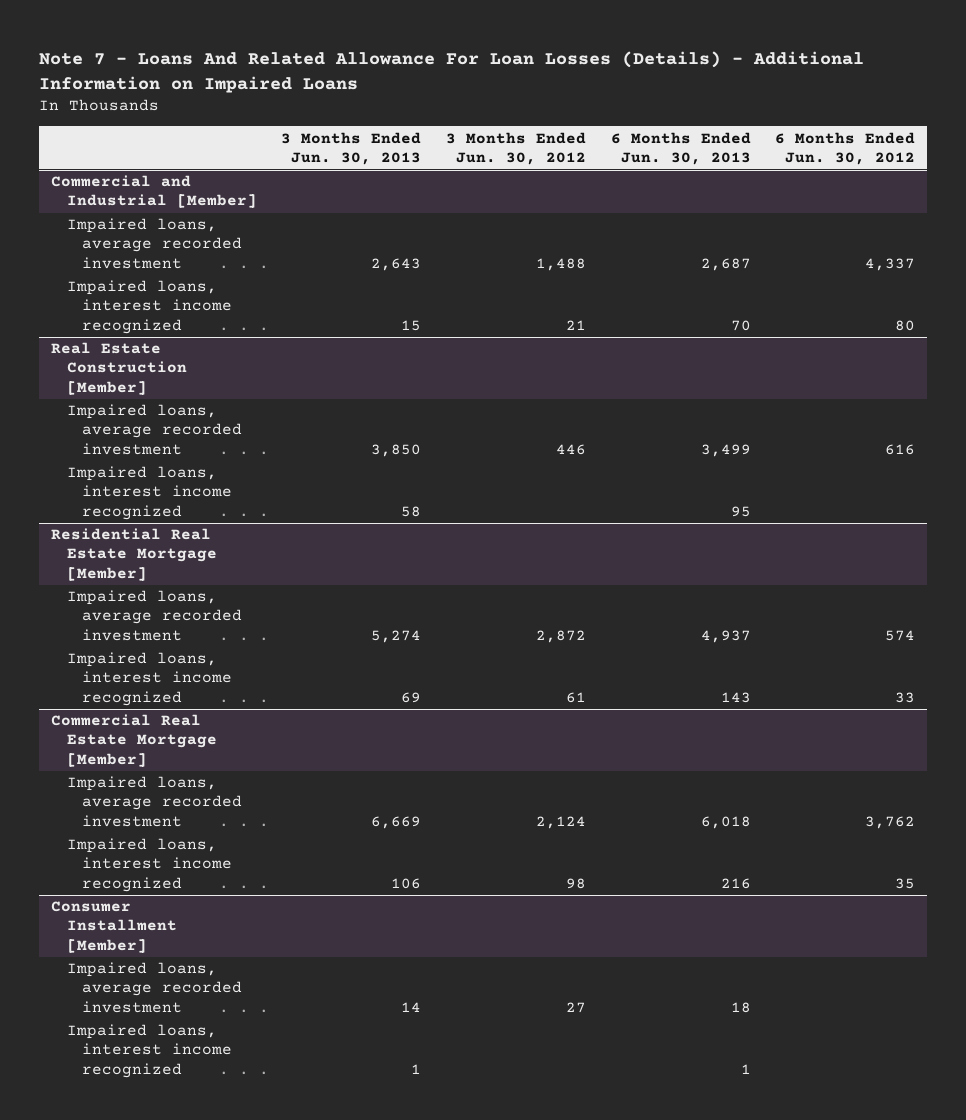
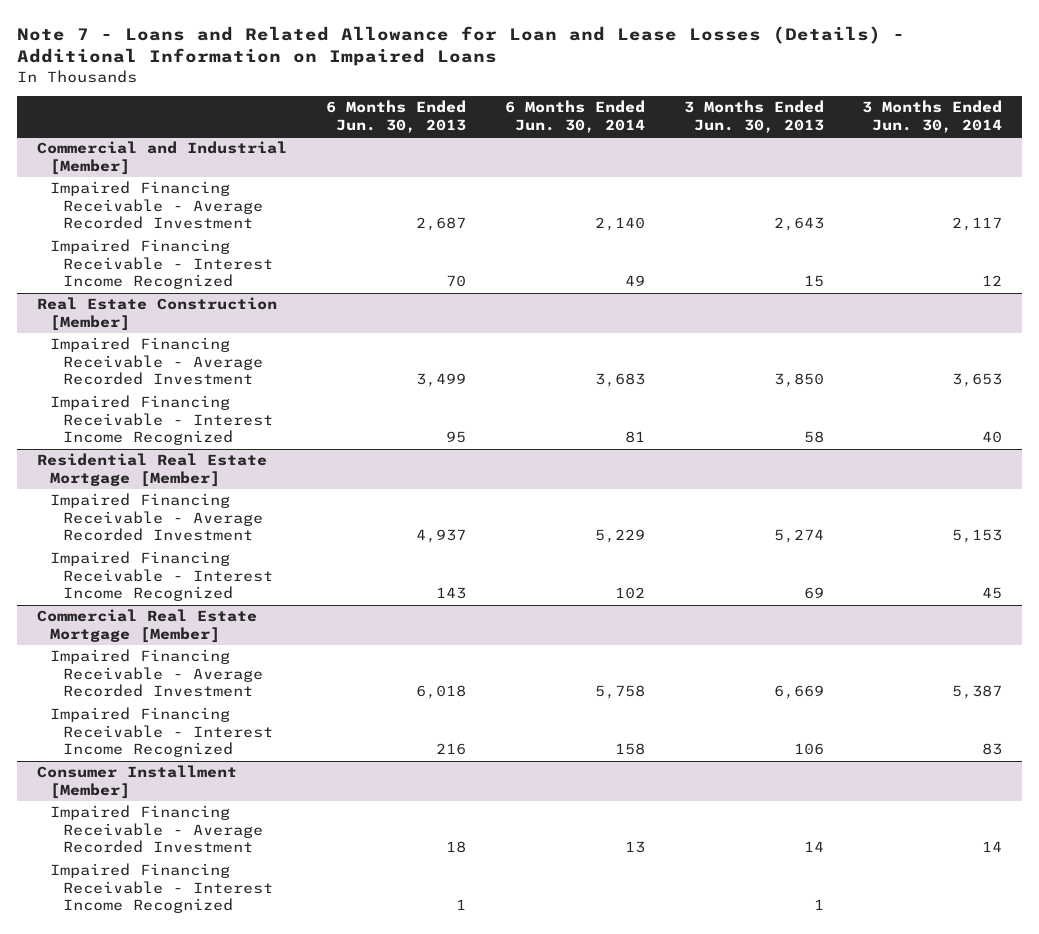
[39,50,865,93] Note 7 - Loans And Related Allowance For Loan Losses (Details) - Additional Information on Impaired Loans -> [17,25,906,67] Note 7 - Loans and Related Allowance for Loan and Lease Losses (Details) - Additional Information on Impaired Loans
[445,131,586,165] 3 Months Ended Jun. 30, 2012 -> none
[775,131,916,165] 6 Months Ended Jun. 30, 2012 -> none
none -> [504,100,645,133] 6 Months Ended Jun. 30, 2014
none -> [862,100,1003,133] 3 Months Ended Jun. 30, 2014
[66,218,243,269] Impaired loans, average recorded investment -> [49,181,263,230] Impaired Financing Receivable - Average Recorded Investment
[66,280,233,334] Impaired loans, interest income recognized -> [49,239,273,290] Impaired Financing Receivable - Interest Income Recognized
[66,404,243,455] Impaired loans, average recorded investment -> [49,337,263,386] Impaired Financing Receivable - Average Recorded Investment
[66,466,233,520] Impaired loans, interest income recognized -> [49,395,273,446] Impaired Financing Receivable - Interest Income Recognized
[66,590,243,641] Impaired loans, average recorded investment -> [49,493,263,542] Impaired Financing Receivable - Average Recorded Investment
[66,652,233,706] Impaired loans, interest income recognized -> [49,551,273,602] Impaired Financing Receivable - Interest Income Recognized
[66,776,243,827] Impaired loans, average recorded investment -> [49,649,263,698] Impaired Financing Receivable - Average Recorded Investment
[66,838,233,892] Impaired loans, interest income recognized -> [49,707,273,758] Impaired Financing Receivable - Interest Income Recognized
[66,962,243,1013] Impaired loans, average recorded investment -> [49,805,263,854] Impaired Financing Receivable - Average Recorded Investment
[66,1024,233,1078] Impaired loans, interest income recognized -> [49,863,273,914] Impaired Financing Receivable - Interest Income Recognized

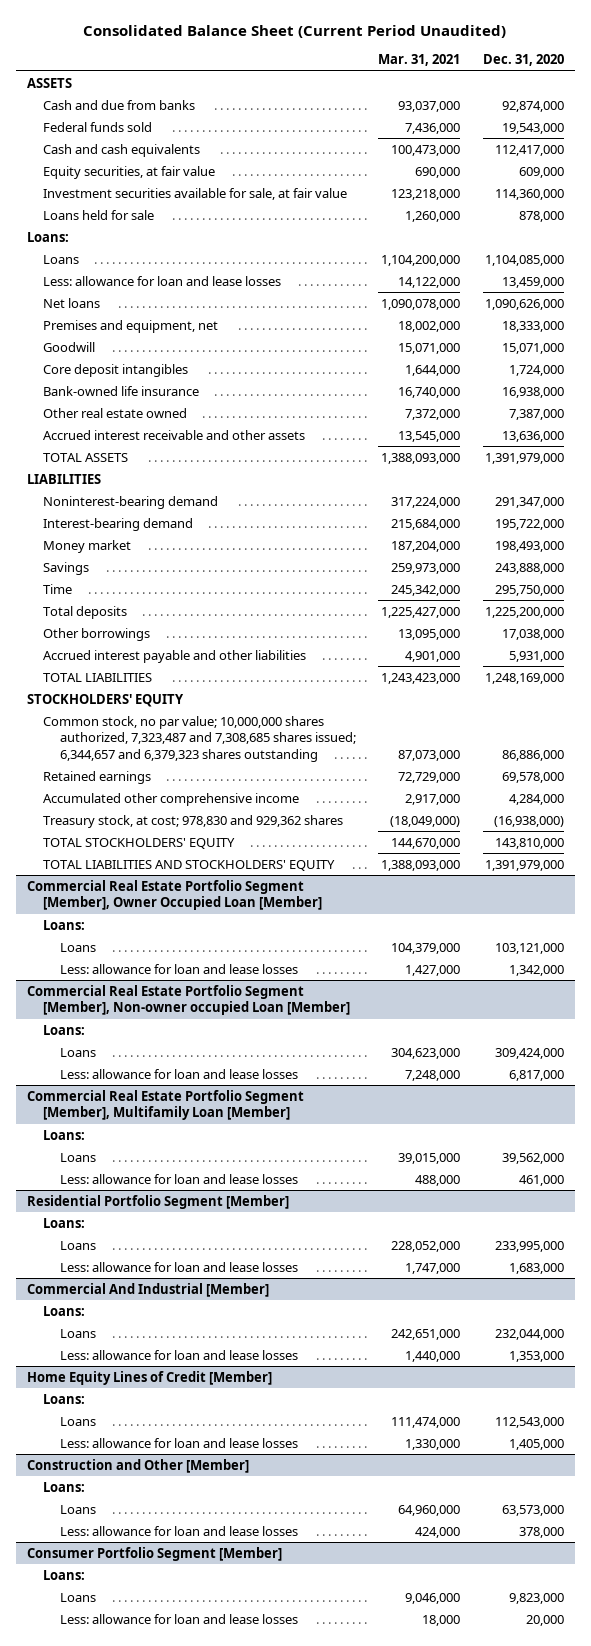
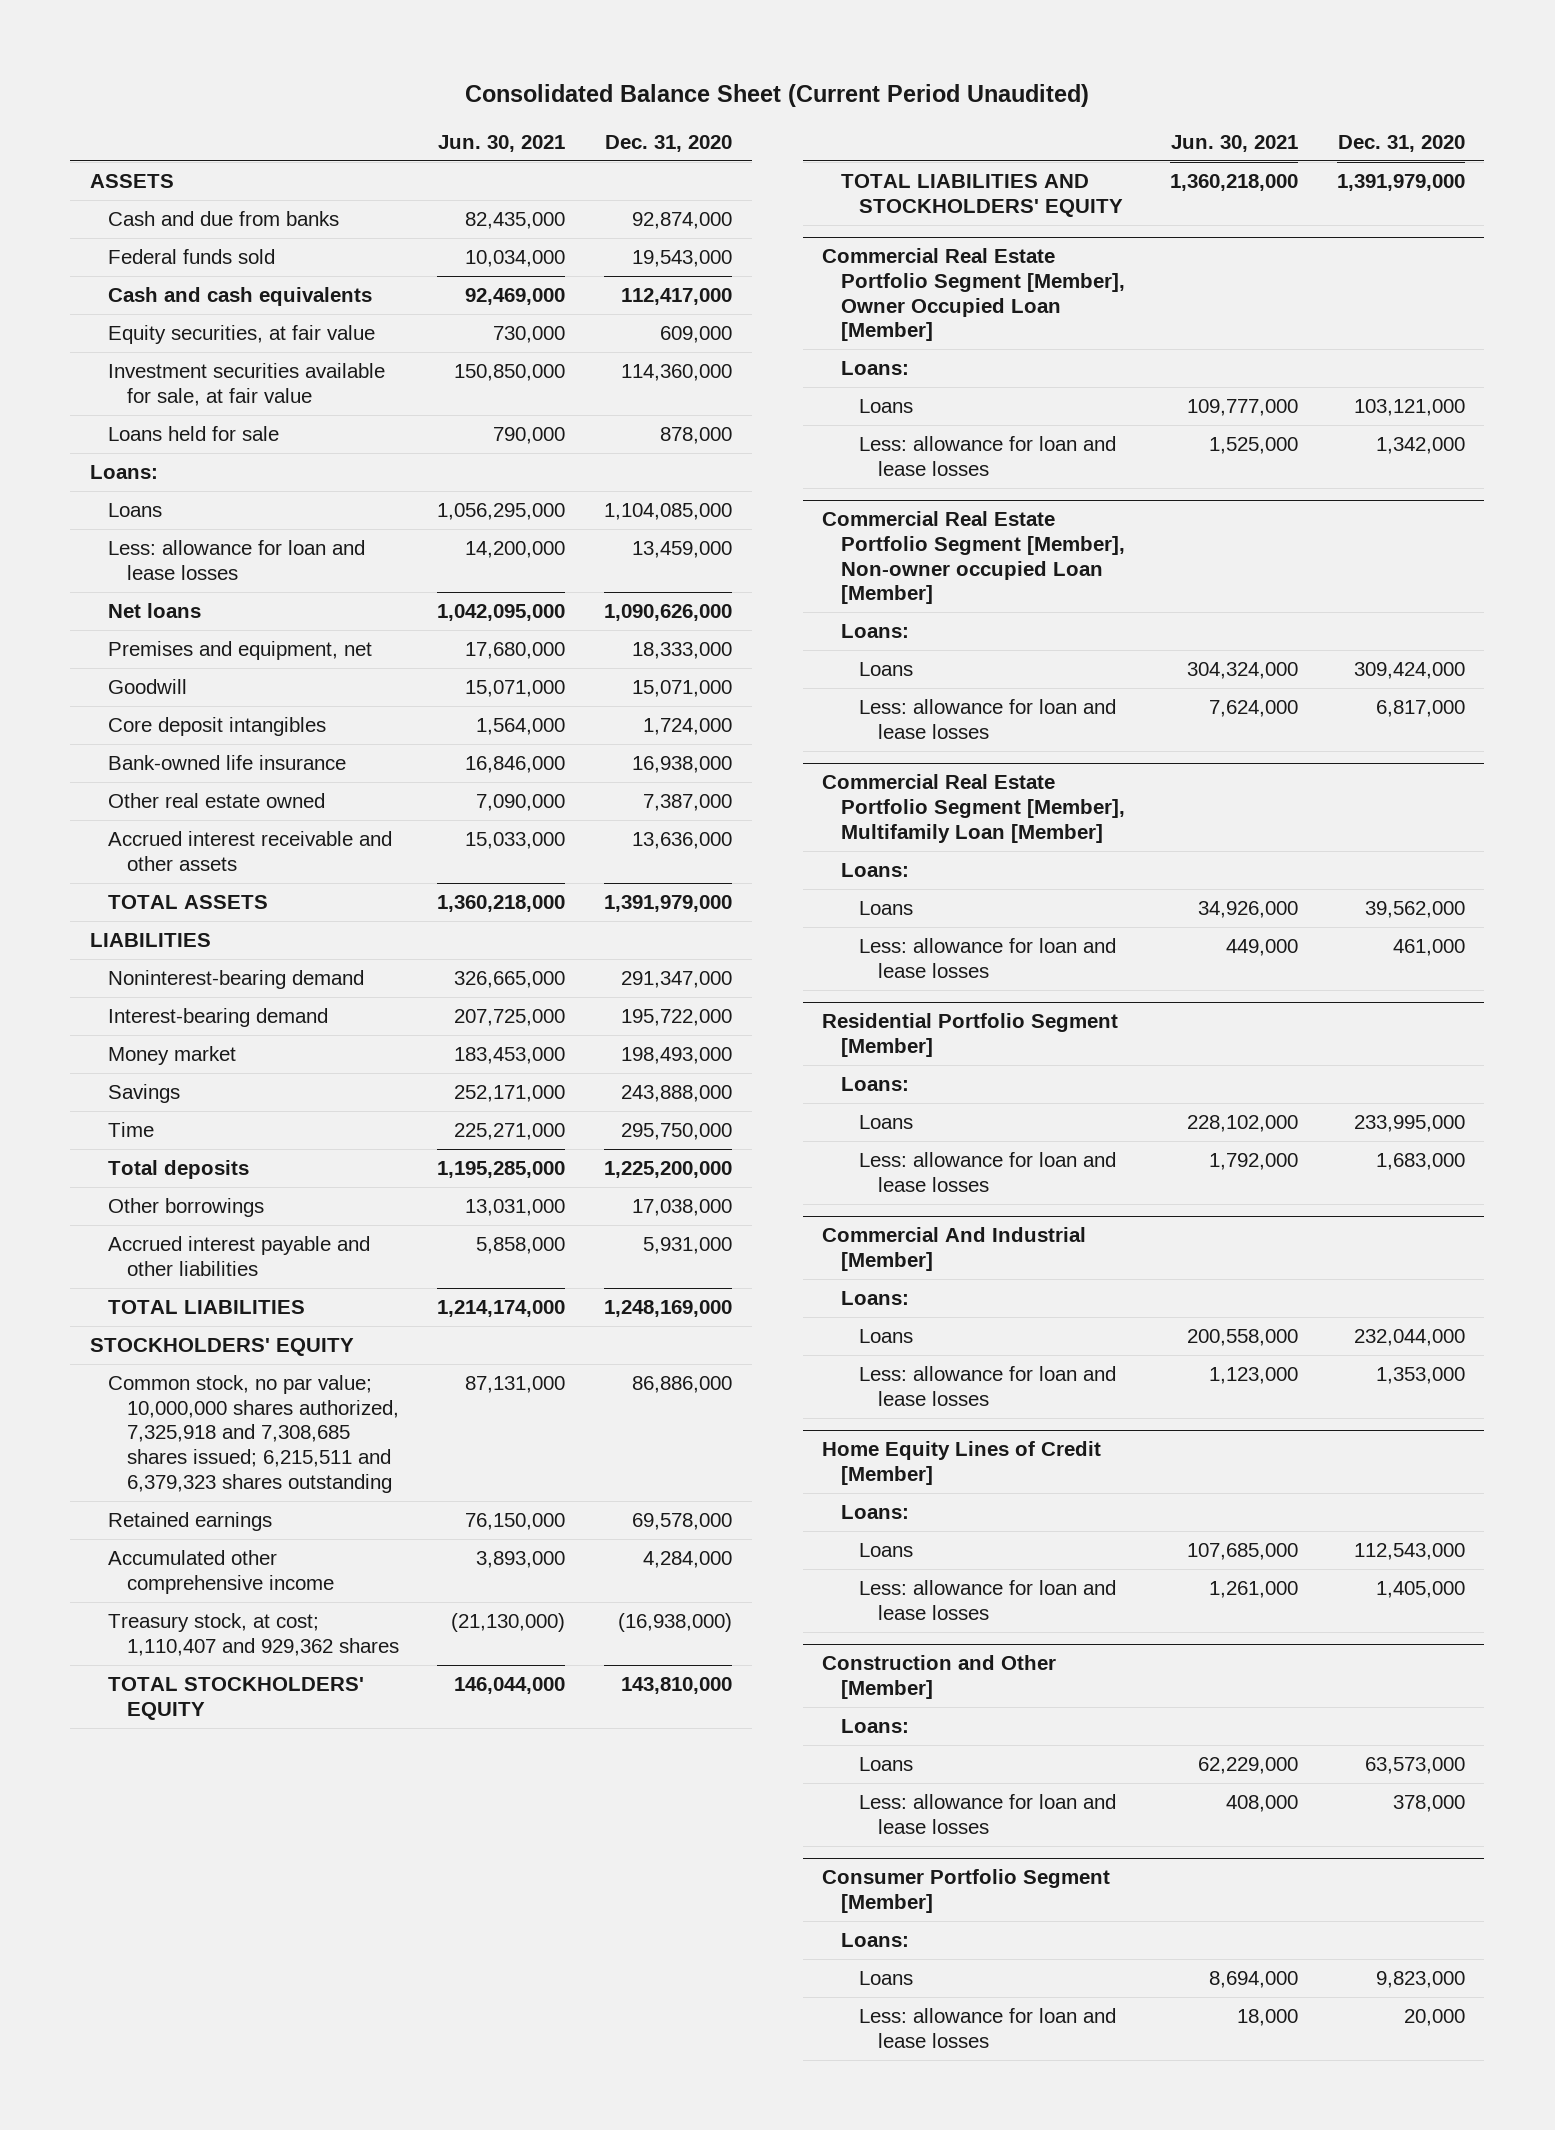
[378,54,461,67] Mar. 31, 2021 -> none
none -> [438,134,566,152] Jun. 30, 2021
[43,715,356,762] Common stock, no par value; 10,000,000 shares authorized, 7,323,487 and 7,308,685 shares issued; 6,344,657 and 6,379,323 shares outstanding -> [108,1375,399,1493] Common stock, no par value; 10,000,000 shares authorized, 7,325,918 and 7,308,685 shares issued; 6,215,511 and 6,379,323 shares outstanding
[43,814,344,828] Treasury stock, at cost; 978,830 and 929,362 shares -> [108,1613,399,1656] Treasury stock, at cost; 1,110,407 and 929,362 shares

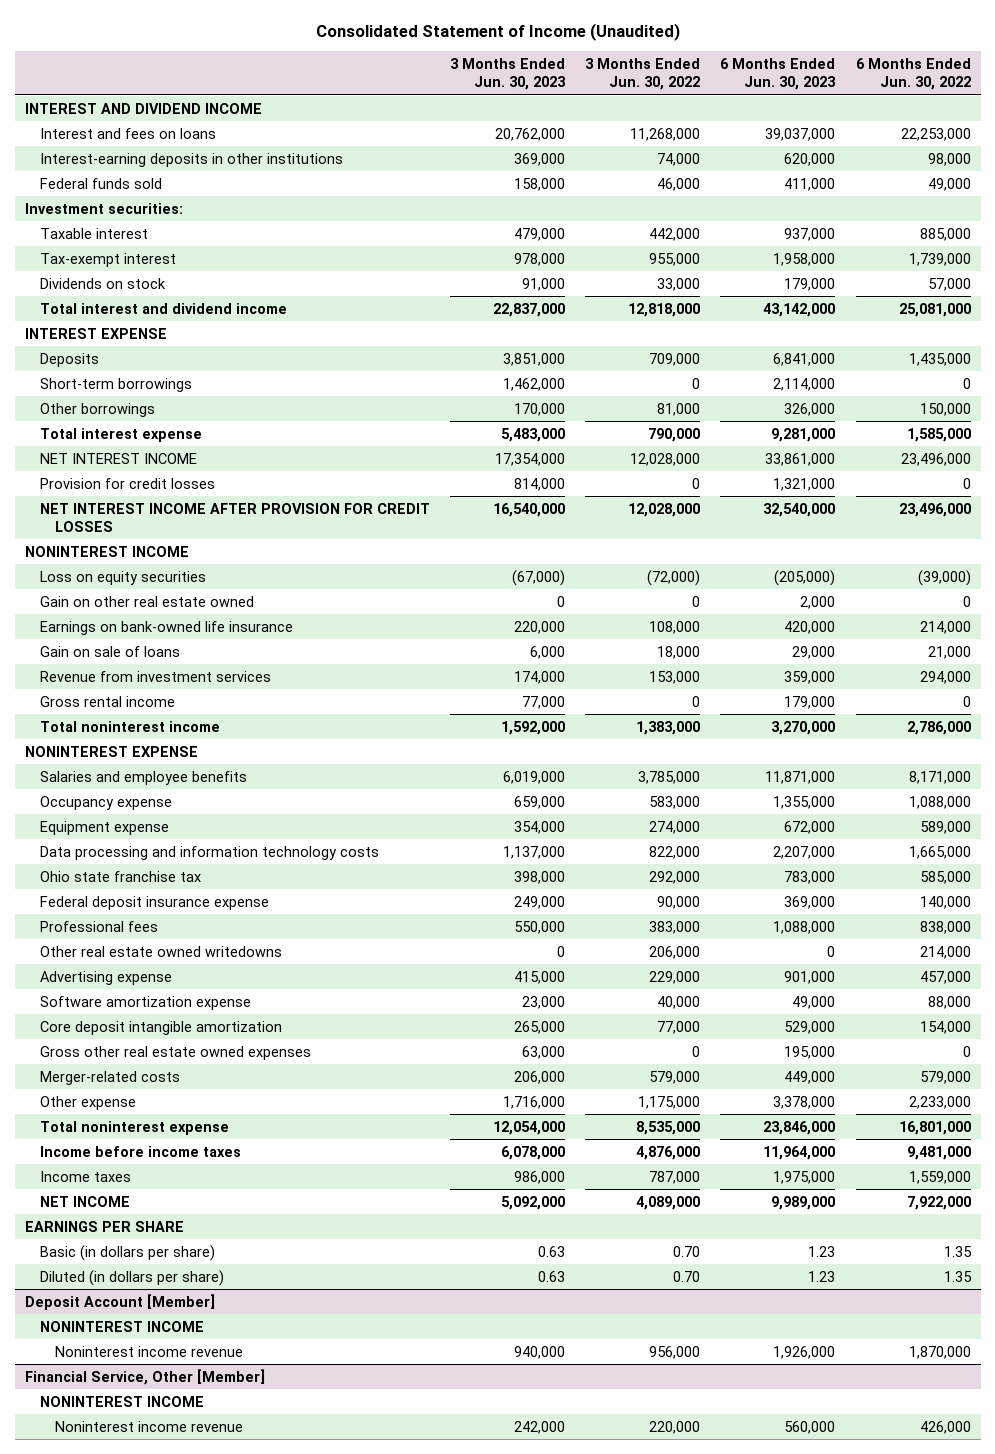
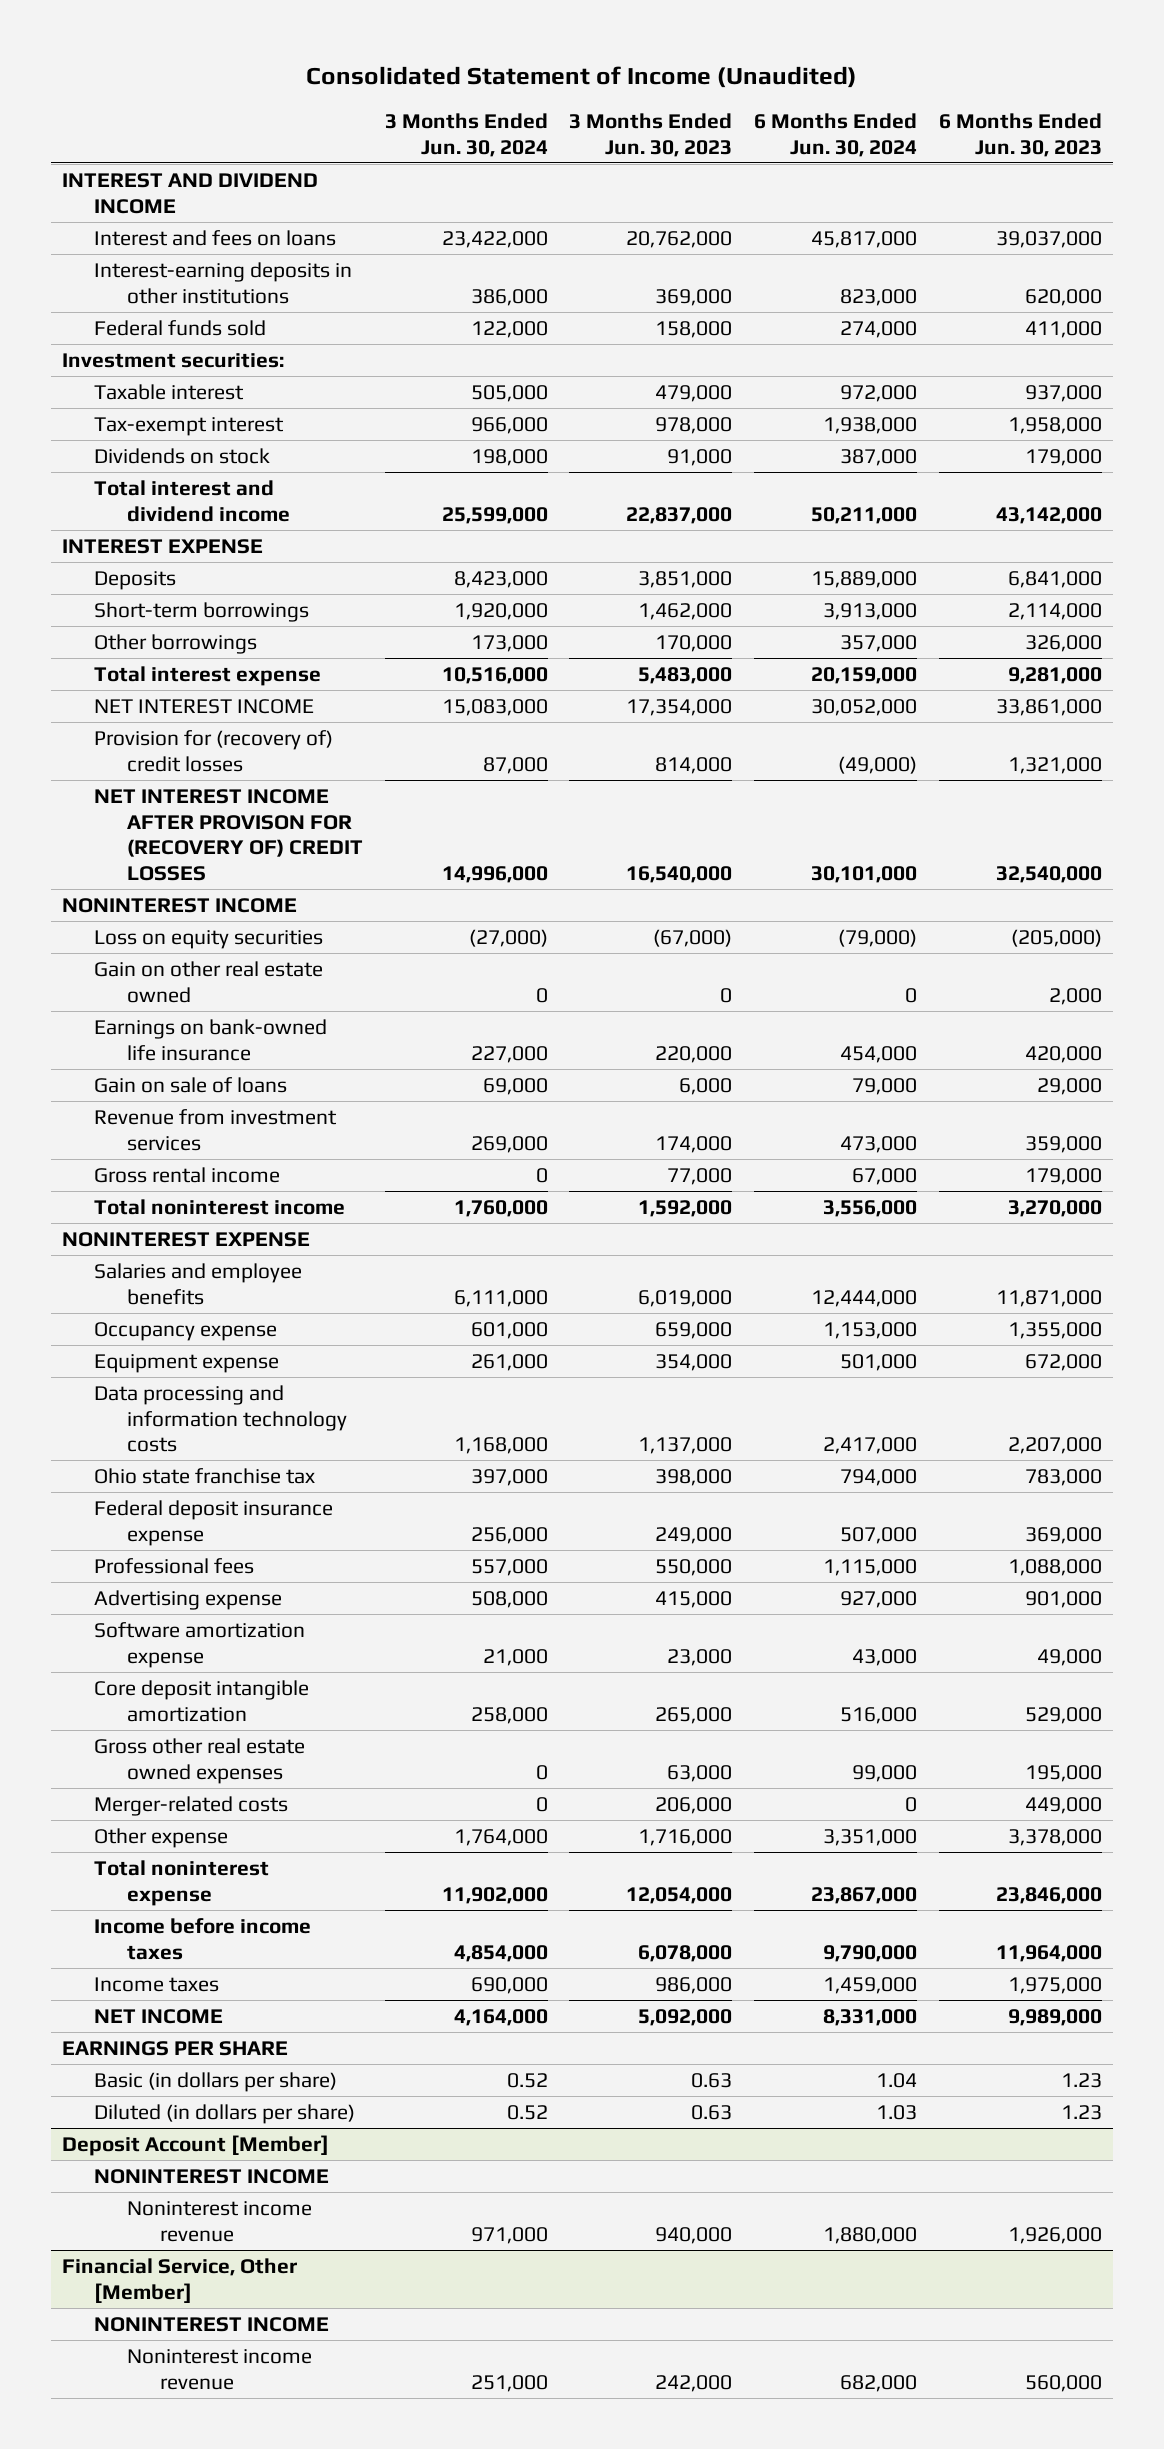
[585,57,701,90] 3 Months Ended Jun. 30, 2022 -> none
[855,57,971,90] 6 Months Ended Jun. 30, 2022 -> none
none -> [384,112,548,157] 3 Months Ended Jun. 30, 2024
none -> [754,112,918,157] 6 Months Ended Jun. 30, 2024
[39,477,215,489] Provision for credit losses -> [94,729,334,772] Provision for (recovery of) credit losses
[39,502,430,532] NET INTEREST INCOME AFTER PROVISION FOR CREDIT LOSSES -> [94,788,364,881] NET INTEREST INCOME AFTER PROVISON FOR (RECOVERY OF) CREDIT LOSSES
[39,945,282,957] Other real estate owned writedowns -> none

